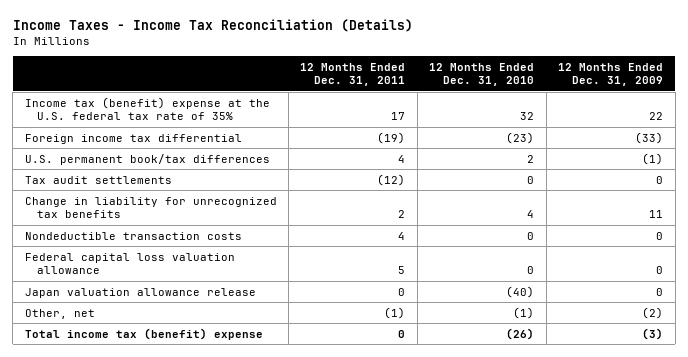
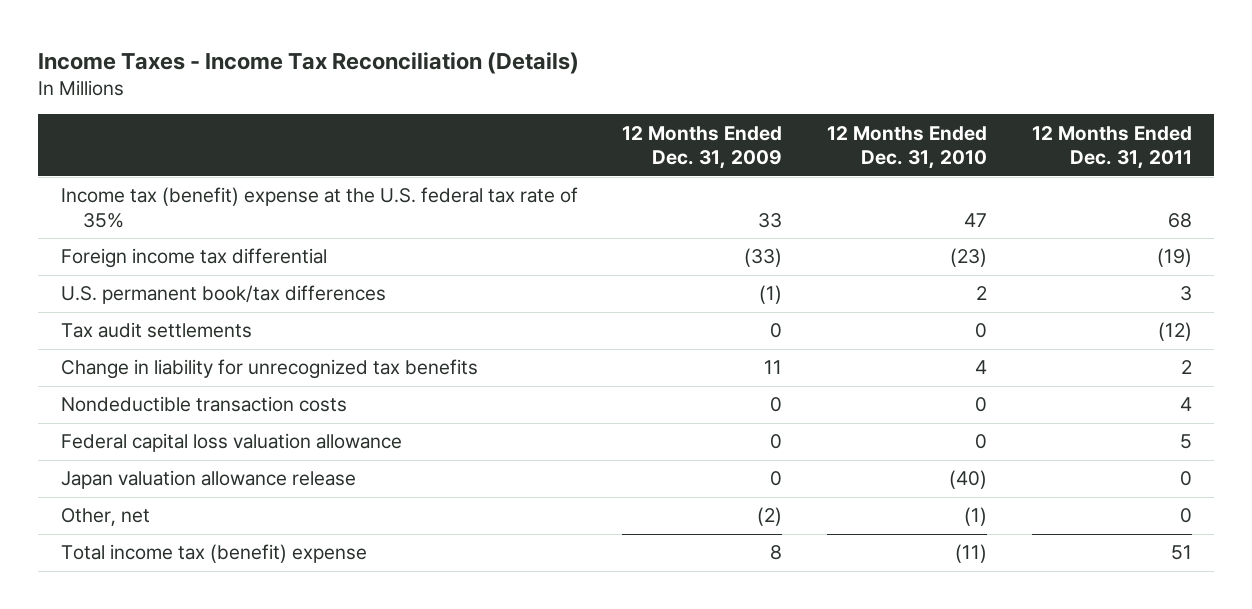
[391,112,406,121] 17 -> [1167,213,1192,229] 68
[520,112,535,121] 32 -> [963,213,987,228] 47
[649,112,664,121] 22 -> [758,213,783,229] 33
[398,154,406,163] 4 -> [1179,286,1192,302] 3
[384,306,406,319] (1) -> [1179,508,1192,524] 0
[398,329,406,338] 0 -> [1170,545,1192,561] 51
[506,327,535,340] (26) -> [954,544,987,564] (11)
[642,327,664,340] (3) -> [770,545,783,561] 8

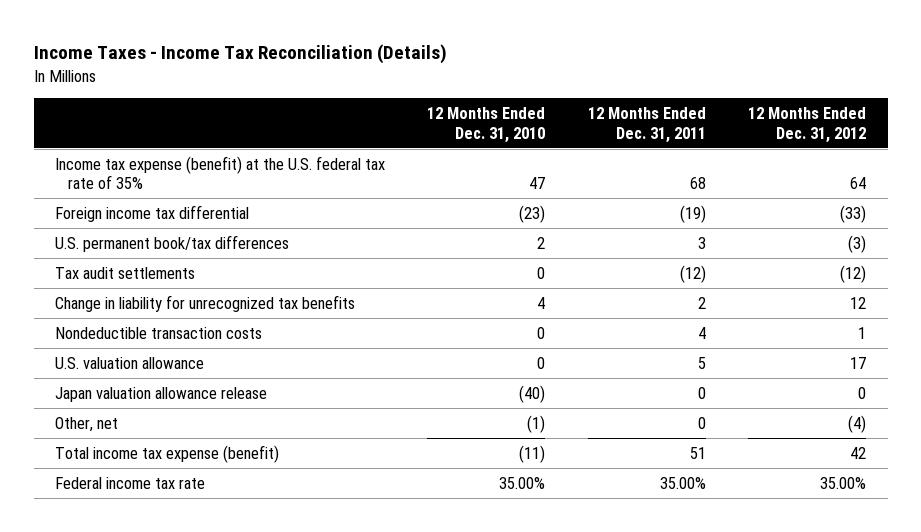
[622,125,783,170] 12 Months Ended Dec. 31, 2009 -> none
none -> [748,107,867,143] 12 Months Ended Dec. 31, 2012
[60,187,578,229] Income tax (benefit) expense at the U.S. federal tax rate of 35% -> [54,155,385,190] Income tax expense (benefit) at the U.S. federal tax rate of 35%
[60,433,402,453] Federal capital loss valuation allowance -> [54,356,204,369] U.S. valuation allowance
[60,544,367,564] Total income tax (benefit) expense -> [54,444,279,463] Total income tax expense (benefit)
none -> [54,476,205,489] Federal income tax rate

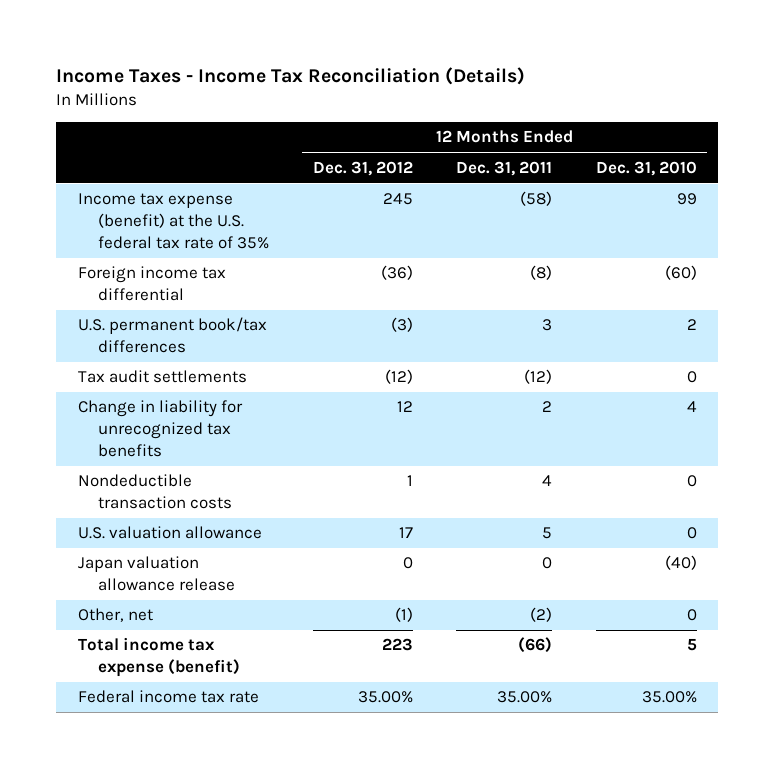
[529,177,546,190] 47 -> [676,193,697,206] 99
[689,177,706,190] 68 -> [520,191,553,207] (58)
[850,177,867,190] 64 -> [382,193,413,206] 245
[519,204,546,223] (23) -> [664,265,697,281] (60)
[679,204,706,223] (19) -> [530,265,553,281] (8)
[840,204,867,223] (33) -> [380,265,413,281] (36)
[527,414,546,433] (1) -> [686,609,697,622] 0
[697,416,706,429] 0 -> [530,607,553,623] (2)
[848,414,867,433] (4) -> [394,607,413,623] (1)
[519,444,546,463] (11) -> [686,638,697,652] 5
[689,446,706,459] 51 -> [518,637,553,654] (66)
[850,446,867,459] 42 -> [381,638,413,652] 223

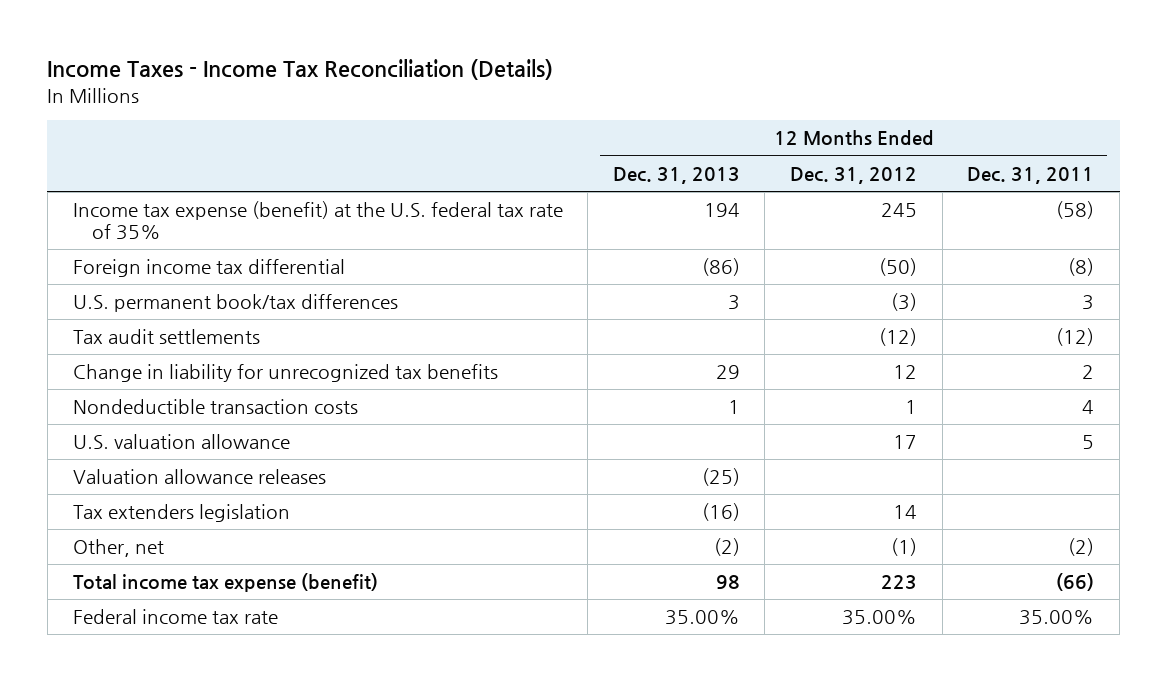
[595,160,697,176] Dec. 31, 2010 -> none
none -> [612,166,740,184] Dec. 31, 2013
[380,265,413,281] (36) -> [879,258,918,277] (50)
[77,556,236,592] Japan valuation allowance release -> none
none -> [72,469,326,485] Valuation allowance releases
none -> [72,504,290,523] Tax extenders legislation

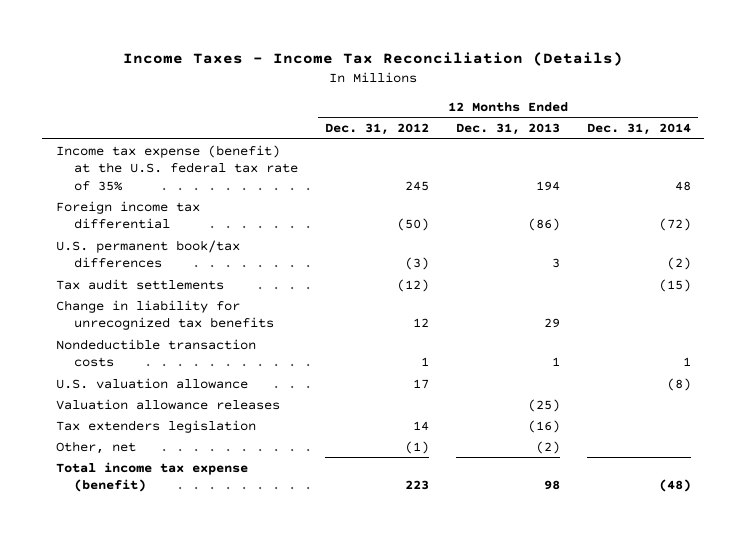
[967,166,1095,184] Dec. 31, 2011 -> none
none -> [586,122,691,135] Dec. 31, 2014
[72,609,278,625] Federal income tax rate -> none

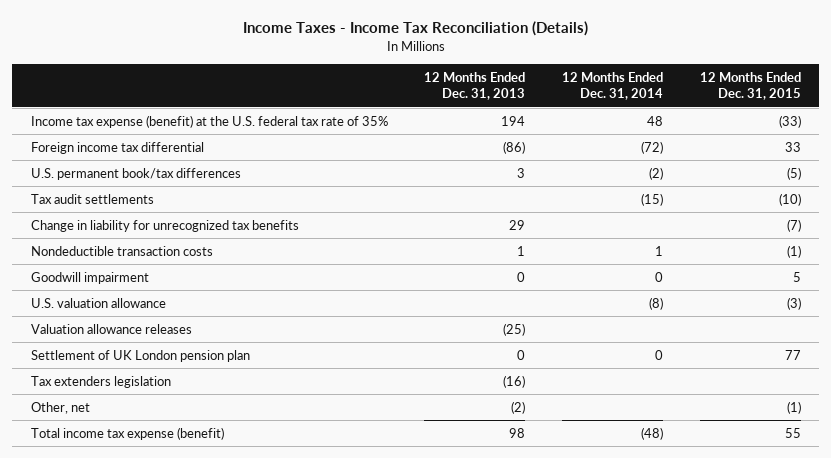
[325,122,430,135] Dec. 31, 2012 -> none
none -> [699,71,801,100] 12 Months Ended Dec. 31, 2015
none -> [30,271,149,284] Goodwill impairment
none -> [30,349,250,362] Settlement of UK London pension plan

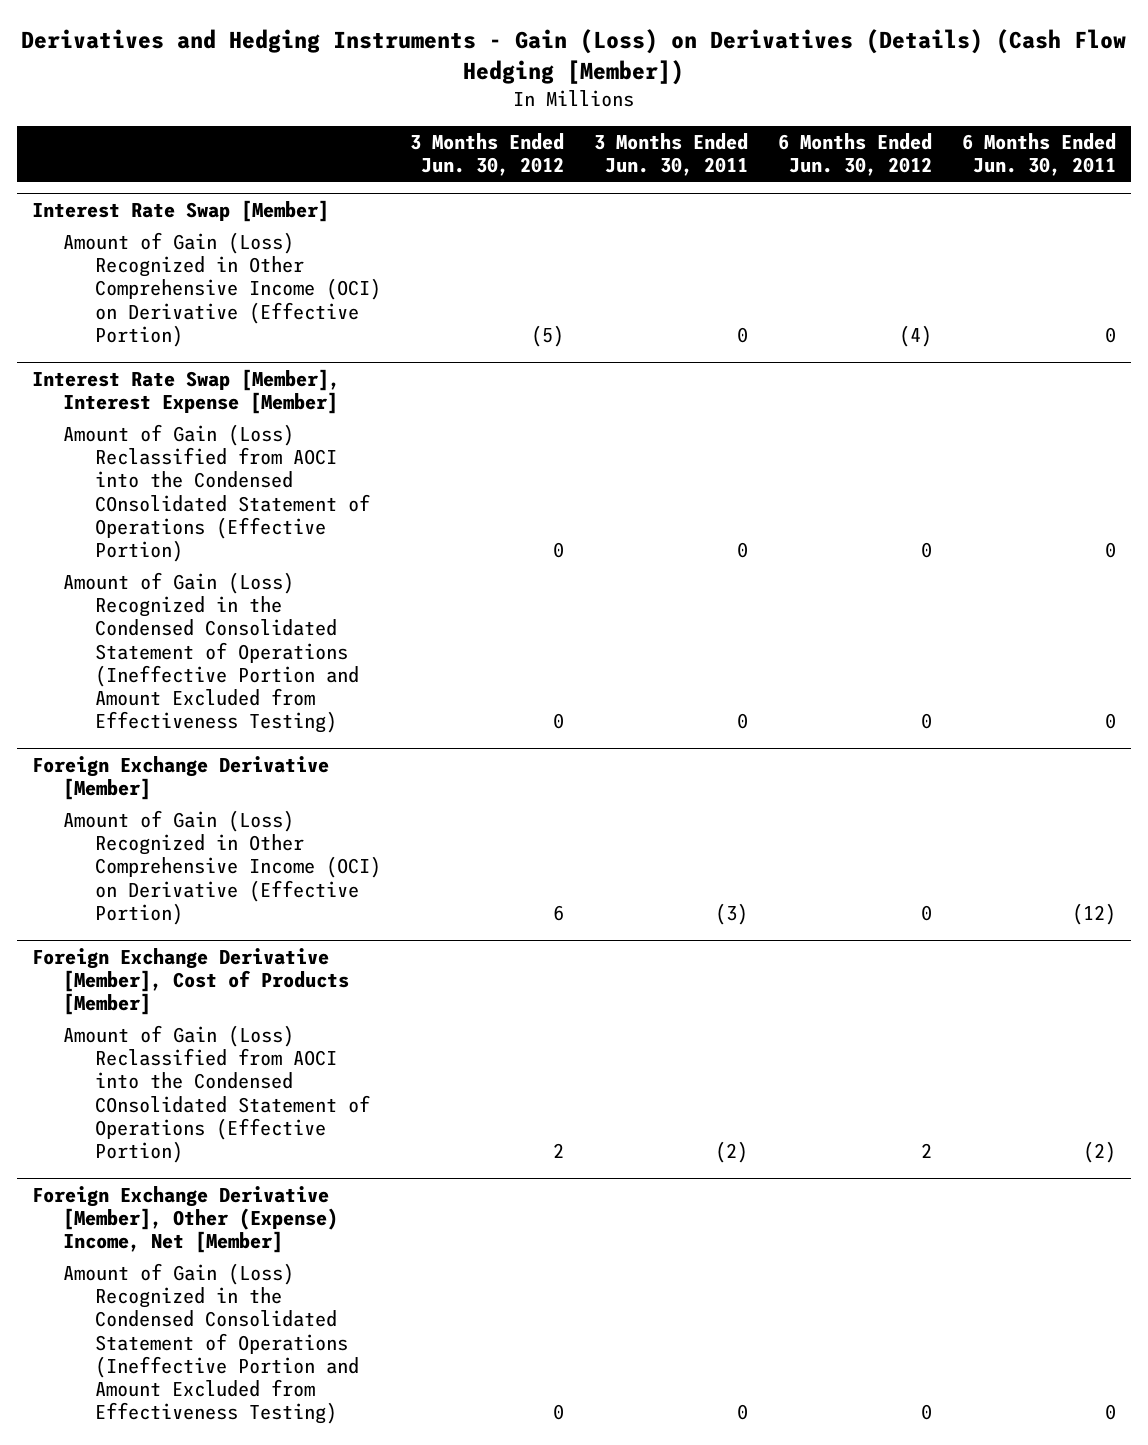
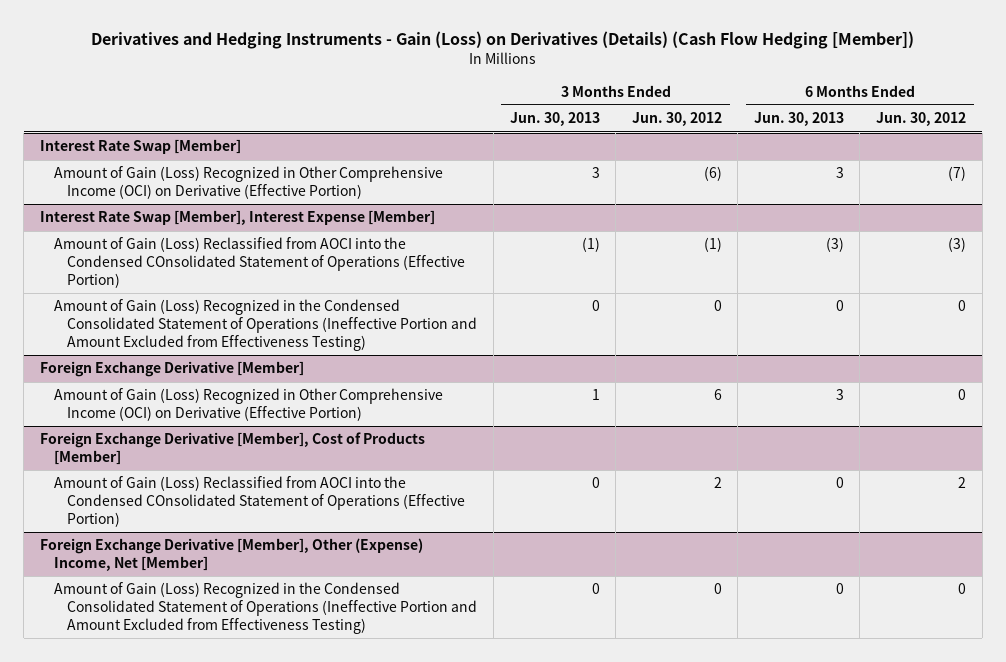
[594,133,749,177] 3 Months Ended Jun. 30, 2011 -> none
[962,133,1117,177] 6 Months Ended Jun. 30, 2011 -> none
none -> [509,112,600,127] Jun. 30, 2013
none -> [753,112,844,127] Jun. 30, 2013
[531,324,565,347] (5) -> [703,166,722,182] (6)
[899,324,933,347] (4) -> [948,166,967,182] (7)
[553,541,565,558] 0 -> [703,237,722,253] (1)
[921,541,933,558] 0 -> [948,237,967,253] (3)

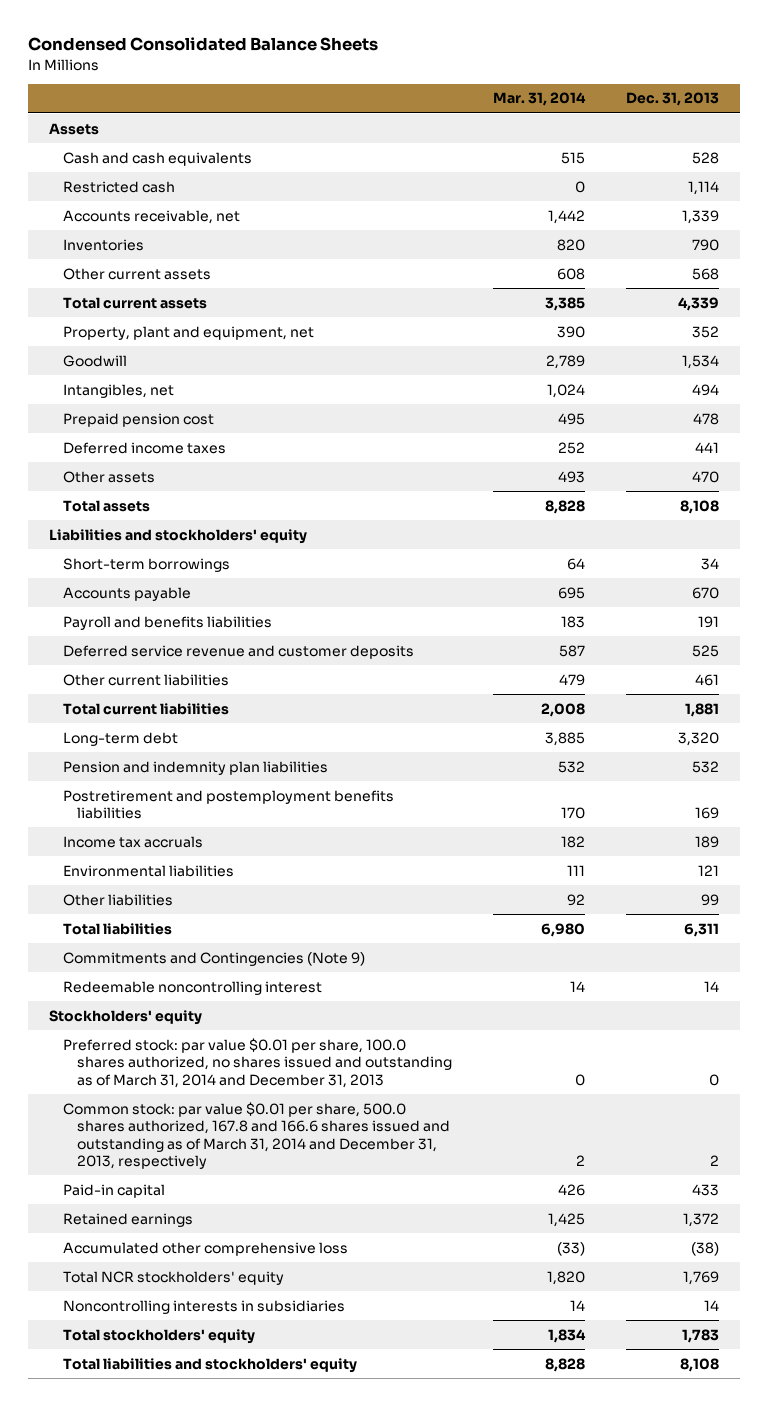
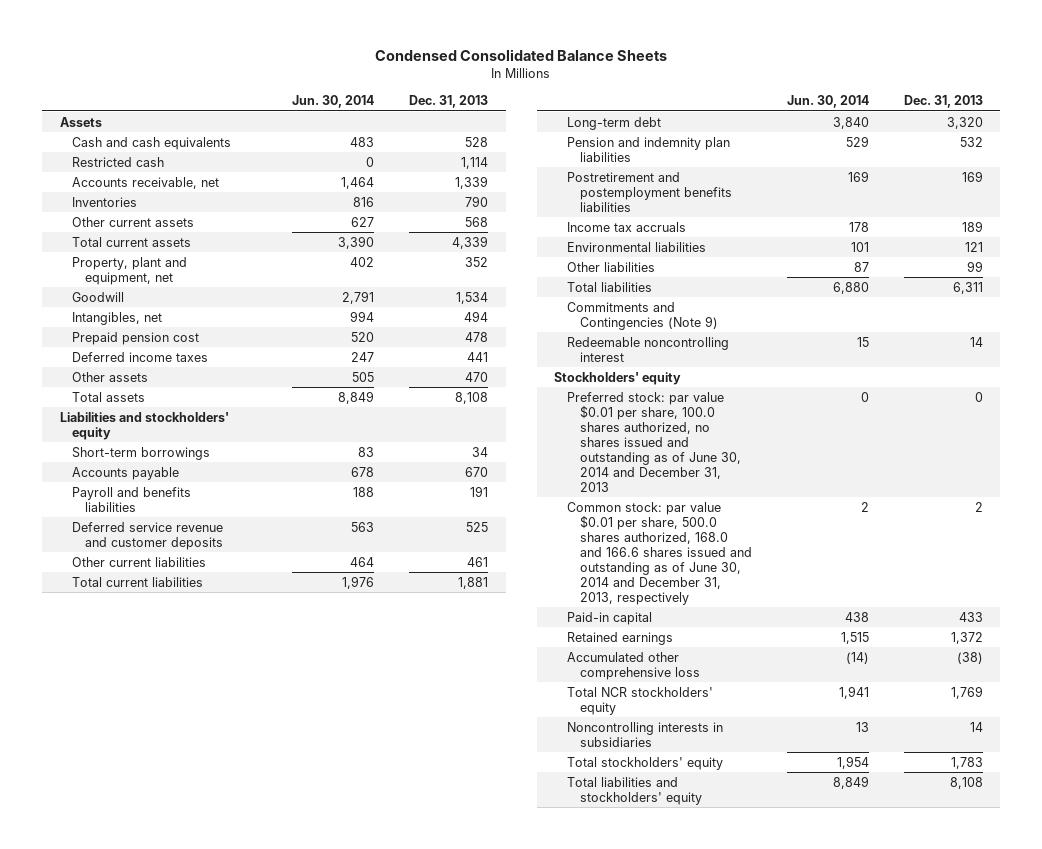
[493,92,587,107] Mar. 31, 2014 -> none
none -> [291,95,374,109] Jun. 30, 2014
[62,1037,452,1088] Preferred stock: par value $0.01 per share, 100.0 shares authorized, no shares issued and outstanding as of March 31, 2014 and December 31, 2013 -> [566,391,741,492] Preferred stock: par value $0.01 per share, 100.0 shares authorized, no shares issued and outstanding as of June 30, 2014 and December 31, 2013
[62,1101,450,1170] Common stock: par value $0.01 per share, 500.0 shares authorized, 167.8 and 166.6 shares issued and outstanding as of March 31, 2014 and December 31, 2013, respectively -> [566,501,752,605] Common stock: par value $0.01 per share, 500.0 shares authorized, 168.0 and 166.6 shares issued and outstanding as of June 30, 2014 and December 31, 2013, respectively

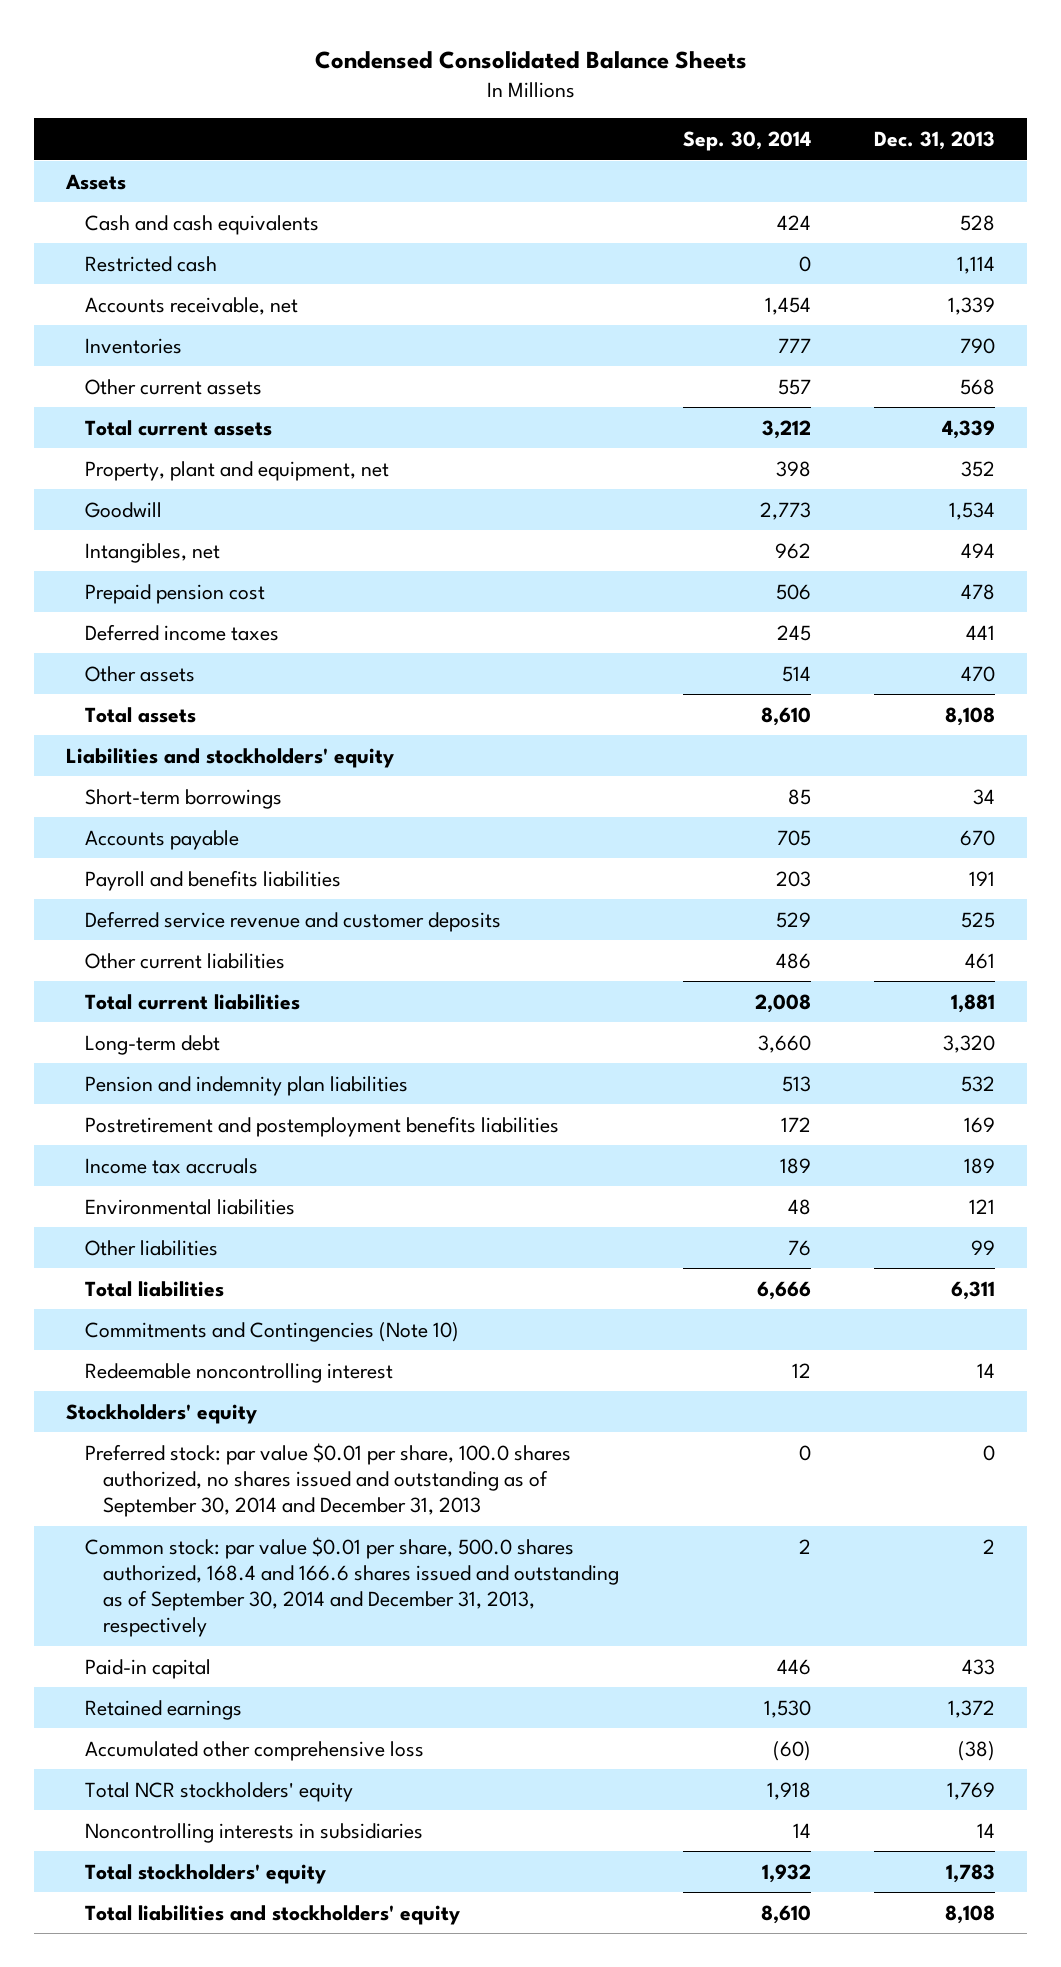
[291,95,374,109] Jun. 30, 2014 -> none
none -> [682,130,811,151] Sep. 30, 2014
[566,301,718,330] Commitments and Contingencies (Note 9) -> [84,1321,459,1342] Commitments and Contingencies (Note 10)
[566,391,741,492] Preferred stock: par value $0.01 per share, 100.0 shares authorized, no shares issued and outstanding as of June 30, 2014 and December 31, 2013 -> [84,1442,571,1517] Preferred stock: par value $0.01 per share, 100.0 shares authorized, no shares issued and outstanding as of September 30, 2014 and December 31, 2013
[566,501,752,605] Common stock: par value $0.01 per share, 500.0 shares authorized, 168.0 and 166.6 shares issued and outstanding as of June 30, 2014 and December 31, 2013, respectively -> [84,1536,620,1638] Common stock: par value $0.01 per share, 500.0 shares authorized, 168.4 and 166.6 shares issued and outstanding as of September 30, 2014 and December 31, 2013, respectively

